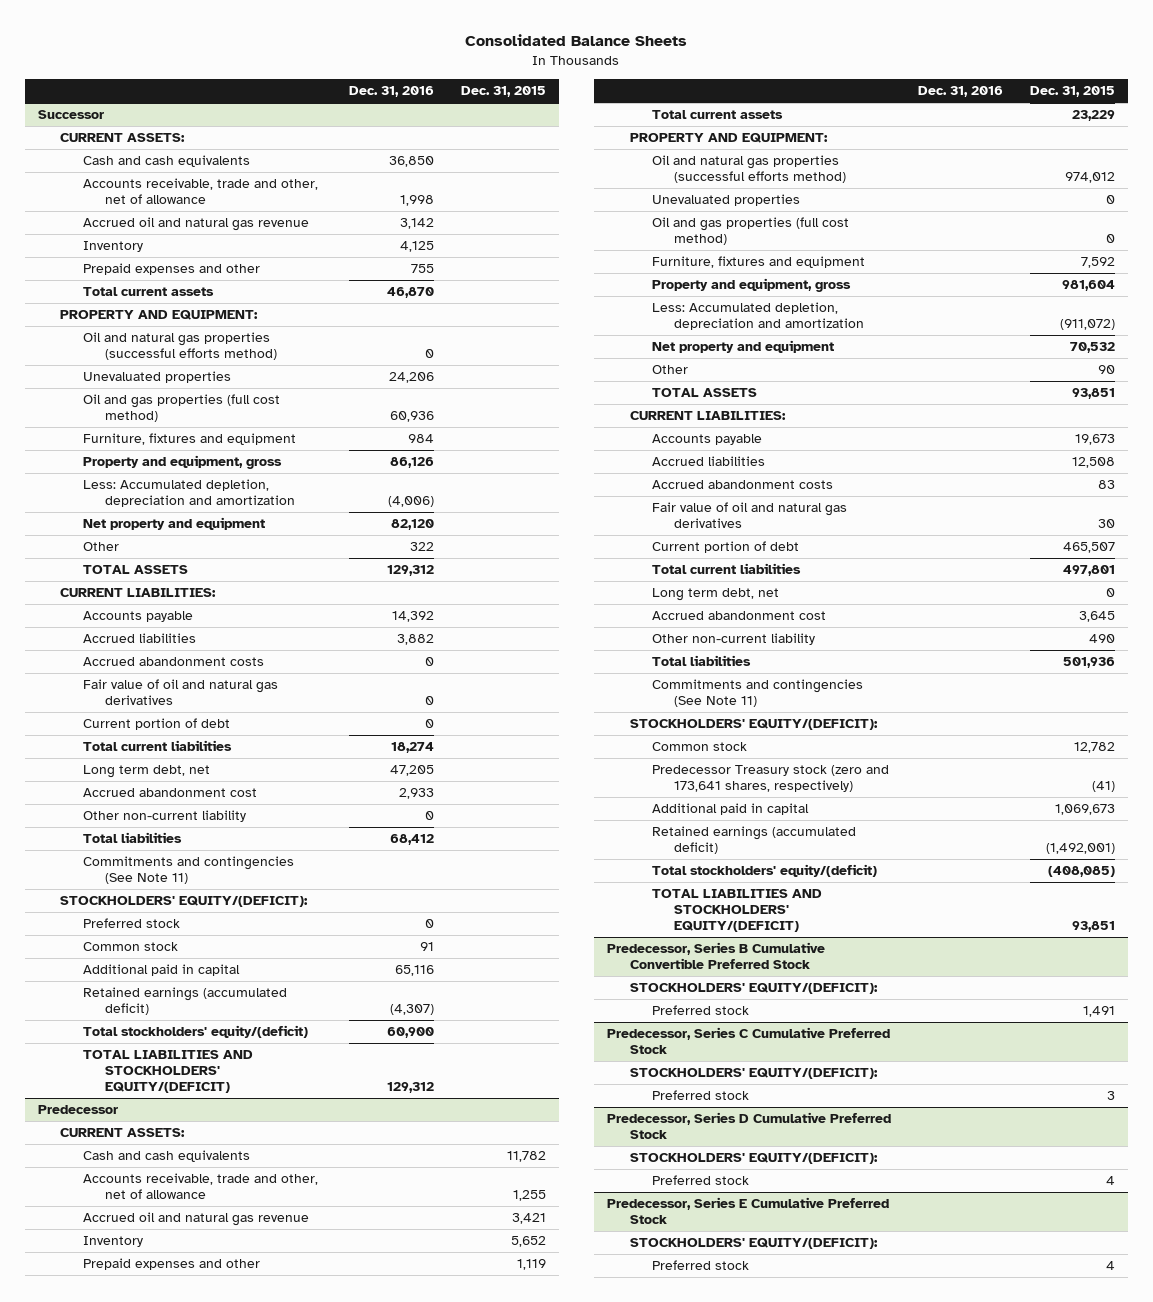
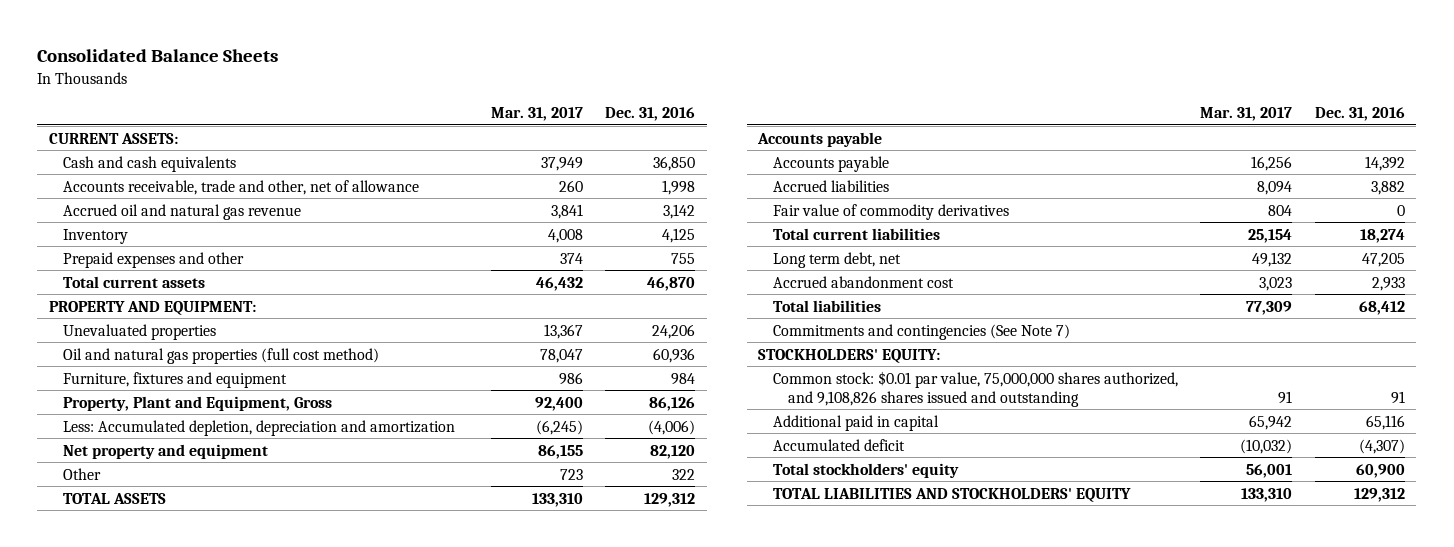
[460,86,546,98] Dec. 31, 2015 -> none
none -> [490,107,583,122] Mar. 31, 2017
[38,110,105,120] Successor -> none
[82,332,277,361] Oil and natural gas properties (successful efforts method) -> none
[82,394,280,423] Oil and gas properties (full cost method) -> [63,347,380,364] Oil and natural gas properties (full cost method)
[82,455,282,470] Property and equipment, gross -> [63,395,333,411] Property, Plant and Equipment, Gross
[60,588,217,598] CURRENT LIABILITIES: -> [757,131,883,147] Accounts payable
[82,657,264,667] Accrued abandonment costs -> none
[82,718,230,731] Current portion of debt -> none
[82,679,278,706] Fair value of oil and natural gas derivatives -> [772,203,1009,220] Fair value of commodity derivatives
[82,810,246,823] Other non-current liability -> none
[82,918,180,929] Preferred stock -> none
[82,856,294,885] Commitments and contingencies (See Note 11) -> [772,323,1070,340] Commitments and contingencies (See Note 7)
[60,896,309,908] STOCKHOLDERS' EQUITY/(DEFICIT): -> [758,348,941,363] STOCKHOLDERS' EQUITY:
[82,942,178,952] Common stock -> [772,370,1178,407] Common stock: $0.01 par value, 75,000,000 shares authorized, and 9,108,826 shares issued and outstanding
[38,1105,119,1115] Predecessor -> none
[60,1128,186,1138] CURRENT ASSETS: -> none
[82,1150,250,1163] Cash and cash equivalents -> none
[82,1173,318,1200] Accounts receivable, trade and other, net of allowance -> none
[82,1212,309,1227] Accrued oil and natural gas revenue -> none
[82,1236,143,1248] Inventory -> none
[82,1258,260,1271] Prepaid expenses and other -> none
[651,110,783,120] Total current assets -> none
[629,133,828,144] PROPERTY AND EQUIPMENT: -> none
[651,155,847,184] Oil and natural gas properties (successful efforts method) -> none
[651,194,800,207] Unevaluated properties -> none
[651,217,849,246] Oil and gas properties (full cost method) -> none
[651,256,865,269] Furniture, fixtures and equipment -> none
[651,278,851,293] Property and equipment, gross -> none
[651,302,865,331] Less: Accumulated depletion, depreciation and amortization -> none
[651,340,834,354] Net property and equipment -> none
[651,365,688,375] Other -> none
[651,388,757,398] TOTAL ASSETS -> none
[629,411,786,421] CURRENT LIABILITIES: -> none
[651,434,762,446] Accounts payable -> none
[651,456,765,467] Accrued liabilities -> none
[651,480,833,490] Accrued abandonment costs -> none
[651,502,847,529] Fair value of oil and natural gas derivatives -> none
[651,541,799,554] Current portion of debt -> none
[651,563,801,575] Total current liabilities -> none
[651,588,779,602] Long term debt, net -> none
[651,611,826,621] Accrued abandonment cost -> none
[651,633,815,646] Other non-current liability -> none
[651,655,751,667] Total liabilities -> none
[651,679,863,708] Commitments and contingencies (See Note 11) -> none
[629,719,878,731] STOCKHOLDERS' EQUITY/(DEFICIT): -> none
[651,742,747,752] Common stock -> none
[651,765,889,793] Predecessor Treasury stock (zero and 173,641 shares, respectively) -> none
[651,803,809,816] Additional paid in capital -> none
[651,826,856,855] Retained earnings (accumulated deficit) -> none
[651,864,877,878] Total stockholders' equity/(deficit) -> none
[651,889,822,933] TOTAL LIABILITIES AND STOCKHOLDERS' EQUITY/(DEFICIT) -> none
[607,942,826,970] Predecessor, Series B Cumulative Convertible Preferred Stock -> none
[629,983,878,995] STOCKHOLDERS' EQUITY/(DEFICIT): -> none
[651,1005,749,1016] Preferred stock -> none
[607,1027,891,1055] Predecessor, Series C Cumulative Preferred Stock -> none
[629,1068,878,1080] STOCKHOLDERS' EQUITY/(DEFICIT): -> none
[651,1090,749,1101] Preferred stock -> none
[607,1112,892,1140] Predecessor, Series D Cumulative Preferred Stock -> none
[629,1153,878,1165] STOCKHOLDERS' EQUITY/(DEFICIT): -> none
[651,1175,749,1186] Preferred stock -> none
[607,1197,890,1225] Predecessor, Series E Cumulative Preferred Stock -> none
[629,1238,878,1250] STOCKHOLDERS' EQUITY/(DEFICIT): -> none
[651,1260,749,1271] Preferred stock -> none
[82,987,287,1016] Retained earnings (accumulated deficit) -> [772,438,905,451] Accumulated deficit
[82,1025,308,1039] Total stockholders' equity/(deficit) -> [772,462,959,478] Total stockholders' equity
[82,1050,253,1094] TOTAL LIABILITIES AND STOCKHOLDERS' EQUITY/(DEFICIT) -> [772,487,1131,502] TOTAL LIABILITIES AND STOCKHOLDERS' EQUITY

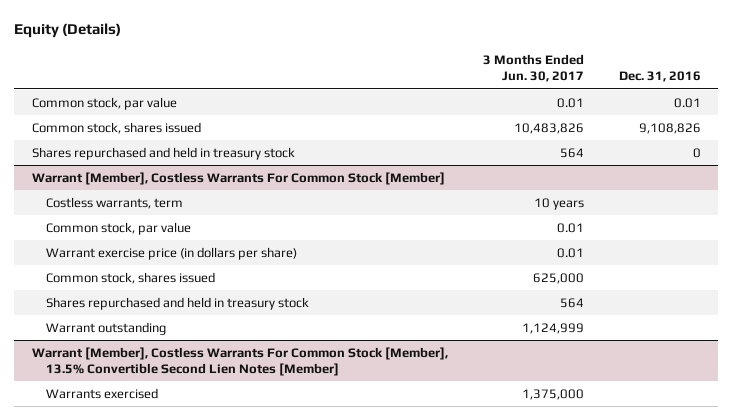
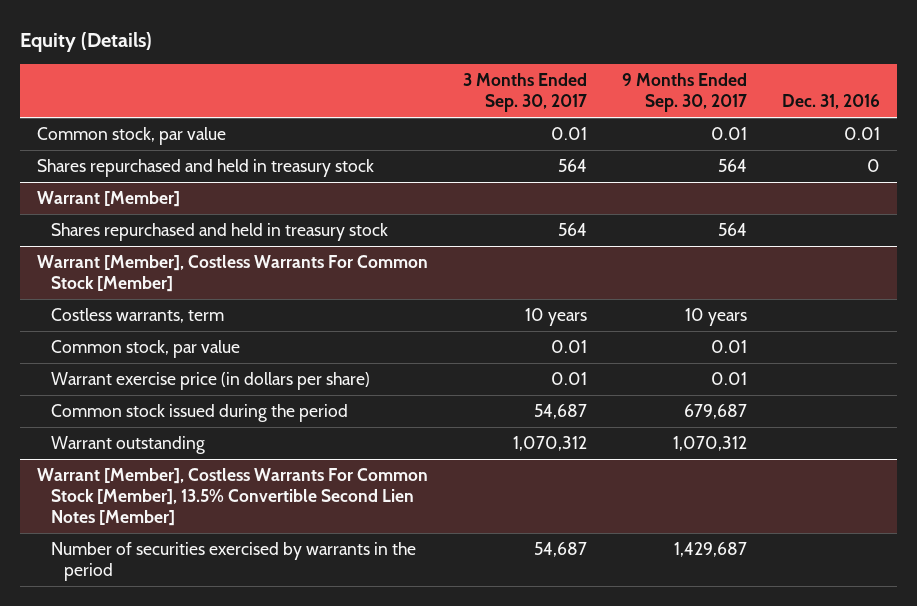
[482,54,584,83] 3 Months Ended Jun. 30, 2017 -> none
none -> [463,73,588,113] 3 Months Ended Sep. 30, 2017
none -> [621,73,747,113] 9 Months Ended Sep. 30, 2017
[31,121,201,134] Common stock, shares issued -> none
none -> [37,191,181,208] Warrant [Member]
none -> [50,223,388,242] Shares repurchased and held in treasury stock
[45,271,215,284] Common stock, shares issued -> none
[45,296,309,310] Shares repurchased and held in treasury stock -> none
none -> [50,404,348,423] Common stock issued during the period
[45,387,158,399] Warrants exercised -> none
none -> [50,542,416,582] Number of securities exercised by warrants in the period

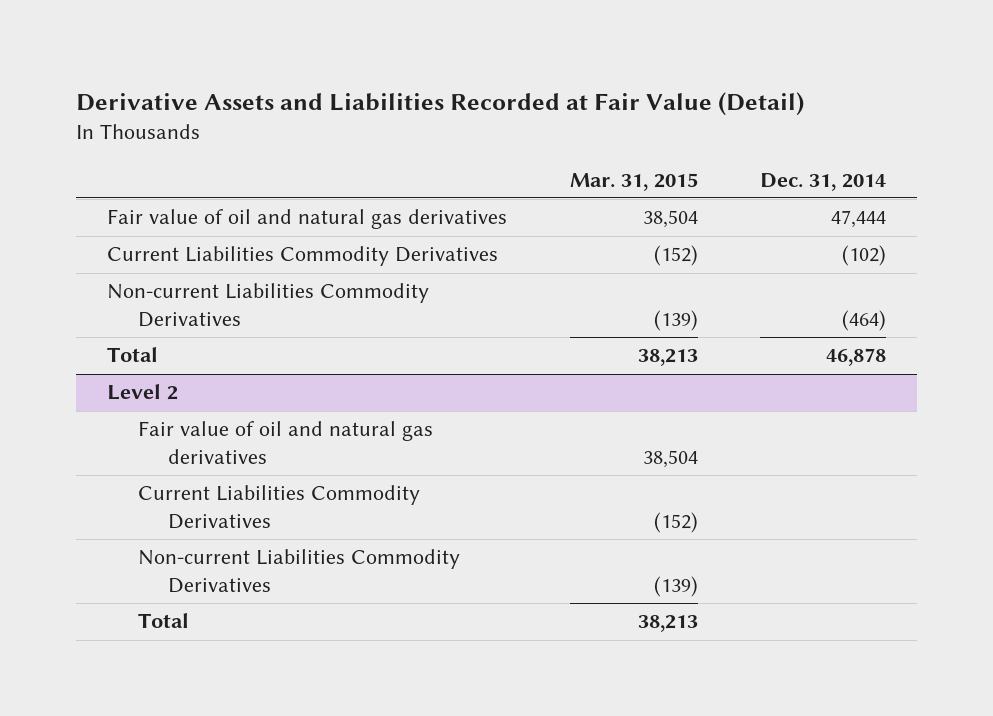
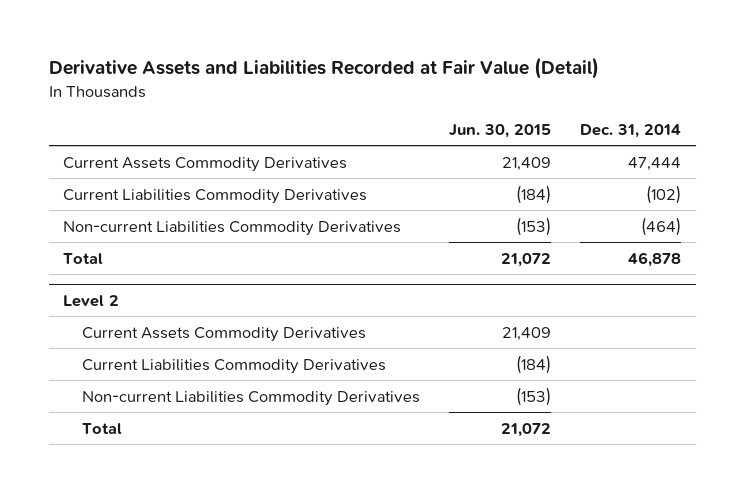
[569,172,698,191] Mar. 31, 2015 -> none
none -> [449,123,552,138] Jun. 30, 2015
[107,209,508,230] Fair value of oil and natural gas derivatives -> [63,156,348,172] Current Assets Commodity Derivatives
[137,421,433,465] Fair value of oil and natural gas derivatives -> [82,326,367,342] Current Assets Commodity Derivatives

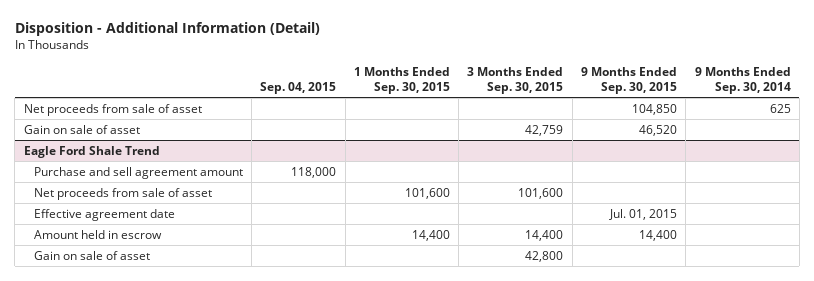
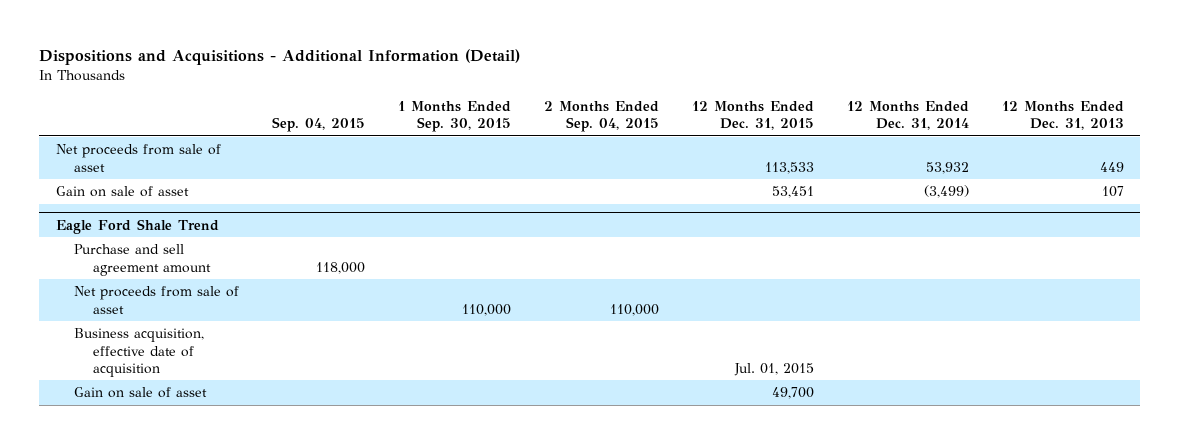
[14,22,320,37] Disposition - Additional Information (Detail) -> [39,49,521,66] Dispositions and Acquisitions - Additional Information (Detail)
[467,67,564,94] 3 Months Ended Sep. 30, 2015 -> none
[581,67,678,94] 9 Months Ended Sep. 30, 2015 -> none
[694,67,791,94] 9 Months Ended Sep. 30, 2014 -> none
none -> [544,100,660,133] 2 Months Ended Sep. 04, 2015
none -> [692,100,815,131] 12 Months Ended Dec. 31, 2015
none -> [846,100,969,131] 12 Months Ended Dec. 31, 2014
none -> [1001,100,1124,131] 12 Months Ended Dec. 31, 2013
[33,208,175,221] Effective agreement date -> none
[33,229,162,239] Amount held in escrow -> none
[404,187,450,199] 101,600 -> [462,303,512,316] 110,000
none -> [74,328,205,377] Business acquisition, effective date of acquisition

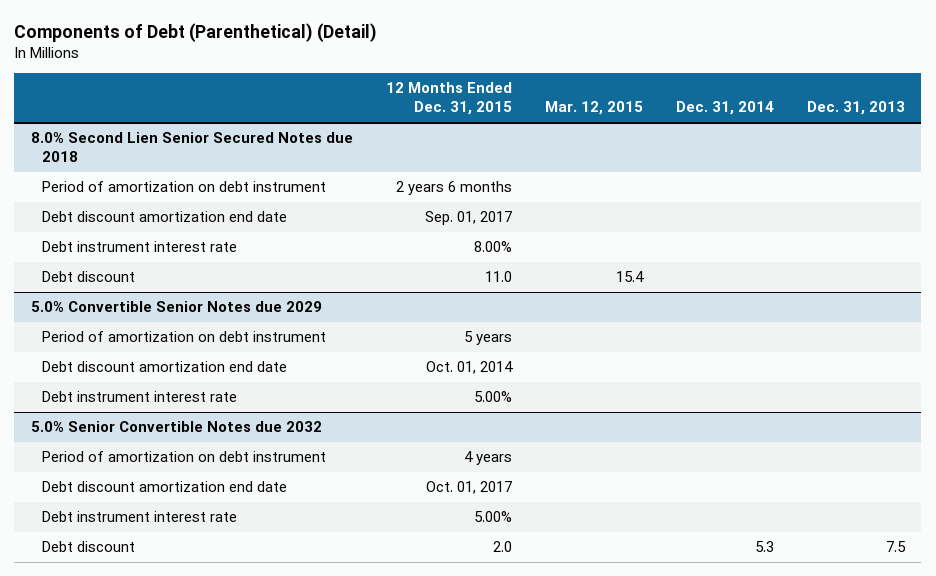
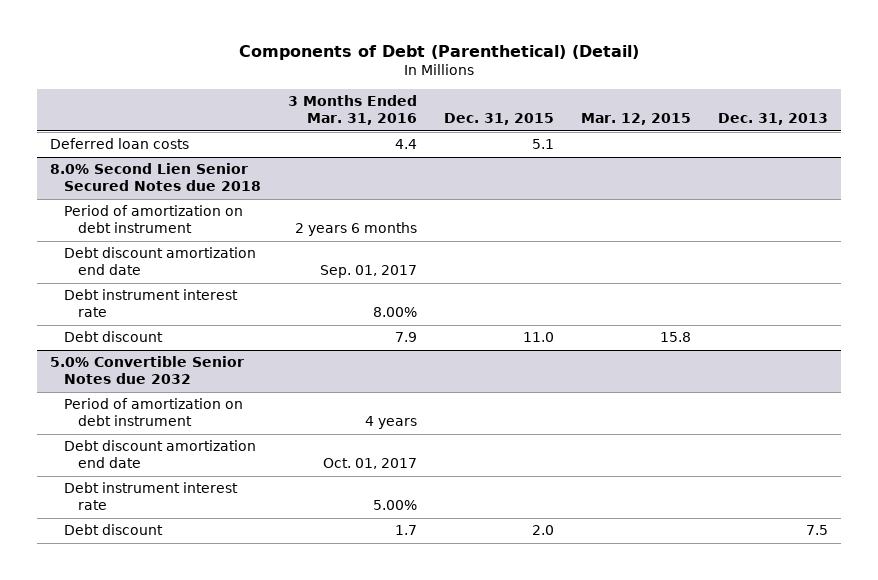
[385,82,512,116] 12 Months Ended Dec. 31, 2015 -> none
[675,101,774,116] Dec. 31, 2014 -> none
none -> [288,94,418,125] 3 Months Ended Mar. 31, 2016
none -> [444,112,555,125] Dec. 31, 2015
none -> [50,138,190,150] Deferred loan costs
[30,301,322,313] 5.0% Convertible Senior Notes due 2029 -> none
[41,331,326,343] Period of amortization on debt instrument -> none
[41,361,287,373] Debt discount amortization end date -> none
[41,391,237,403] Debt instrument interest rate -> none
[615,271,644,283] 15.4 -> [659,332,691,343] 15.8
[30,421,322,433] 5.0% Senior Convertible Notes due 2032 -> [50,356,245,385] 5.0% Convertible Senior Notes due 2032

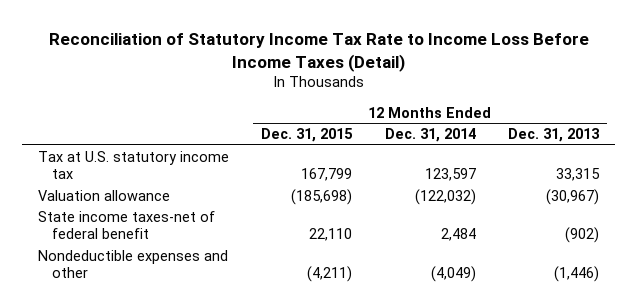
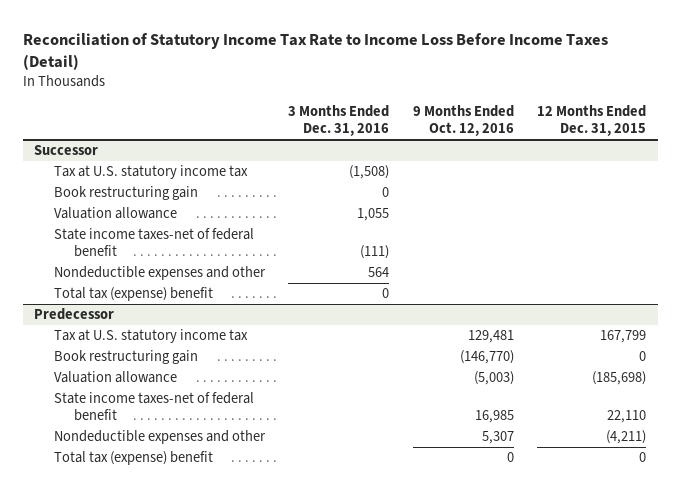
[384,128,476,143] Dec. 31, 2014 -> none
[507,128,600,143] Dec. 31, 2013 -> none
none -> [288,105,390,136] 3 Months Ended Dec. 31, 2016
none -> [412,105,514,136] 9 Months Ended Oct. 12, 2016
none -> [34,145,99,156] Successor
none -> [53,165,248,180] Tax at U.S. statutory income tax
none -> [53,186,198,201] Book restructuring gain
none -> [53,207,177,220] Valuation allowance
none -> [53,228,254,258] State income taxes-net of federal benefit
none -> [53,266,266,281] Nondeductible expenses and other
none -> [53,287,213,302] Total tax (expense) benefit
none -> [34,308,115,321] Predecessor
none -> [53,350,198,365] Book restructuring gain
none -> [53,451,213,466] Total tax (expense) benefit

